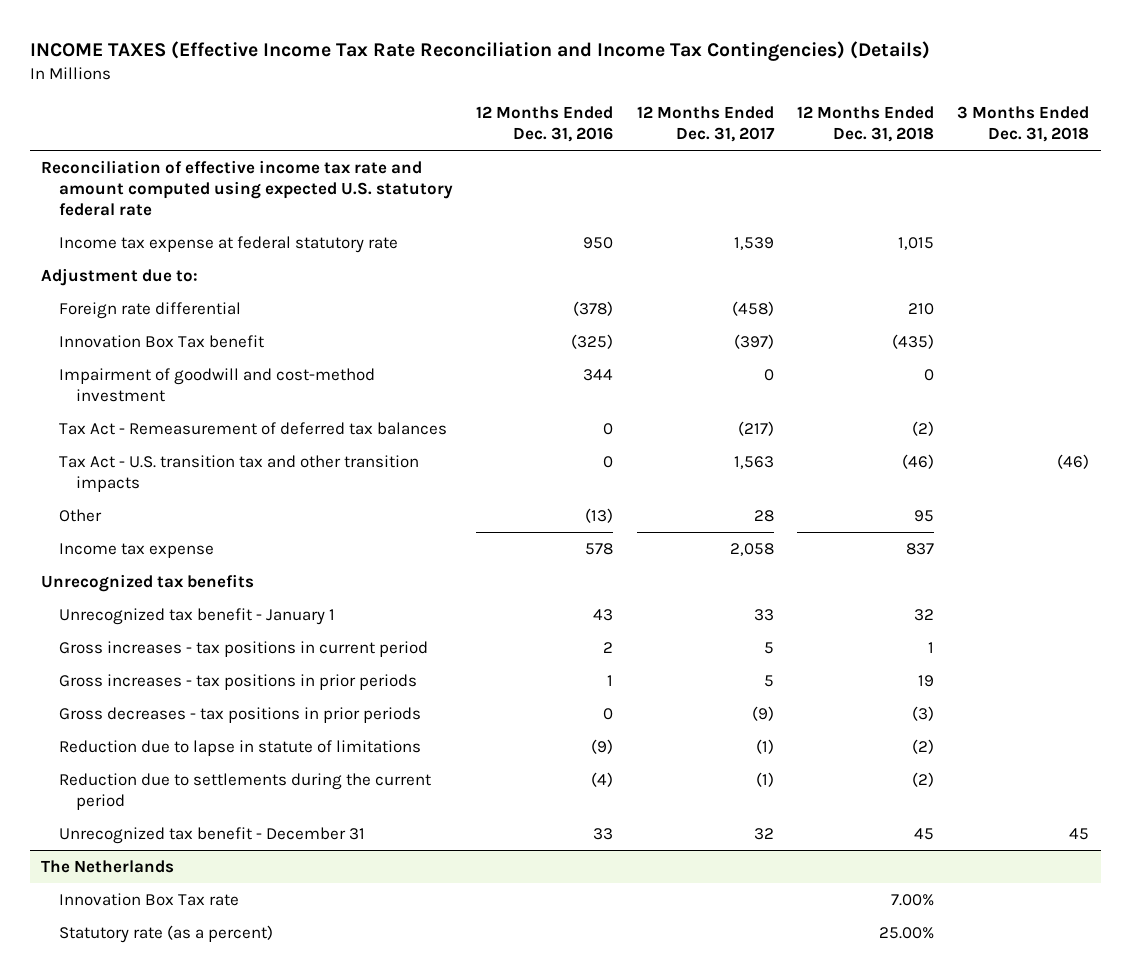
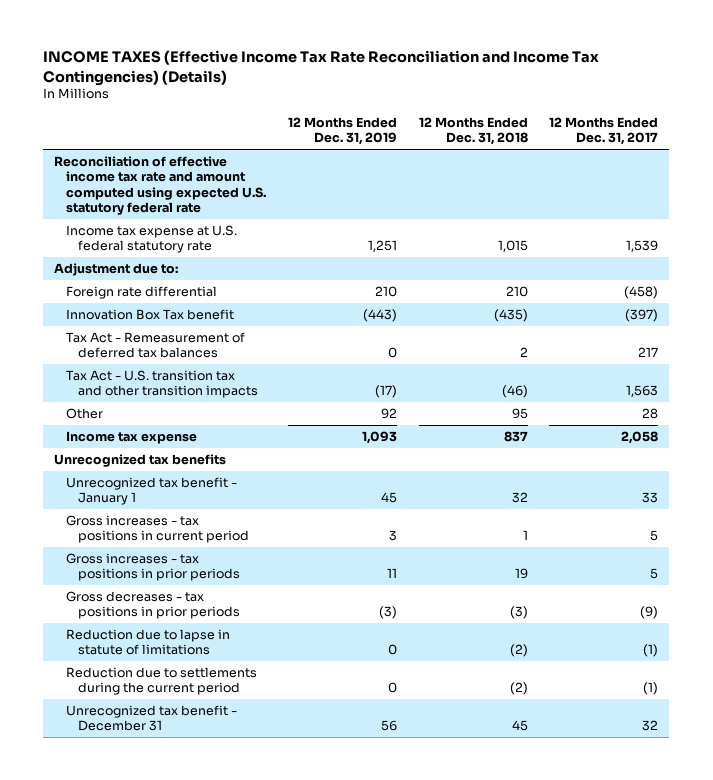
[476,106,614,143] 12 Months Ended Dec. 31, 2016 -> none
[957,106,1090,143] 3 Months Ended Dec. 31, 2018 -> none
none -> [287,116,397,146] 12 Months Ended Dec. 31, 2019
[58,236,398,254] Income tax expense at federal statutory rate -> [66,224,238,254] Income tax expense at U.S. federal statutory rate
[58,368,375,402] Impairment of goodwill and cost-method investment -> none
[737,421,774,437] (217) -> [638,347,659,358] 217
[911,421,934,437] (2) -> [519,347,528,358] 2
[41,860,175,874] The Netherlands -> none
[58,893,239,907] Innovation Box Tax rate -> none
[58,925,273,944] Statutory rate (as a percent) -> none

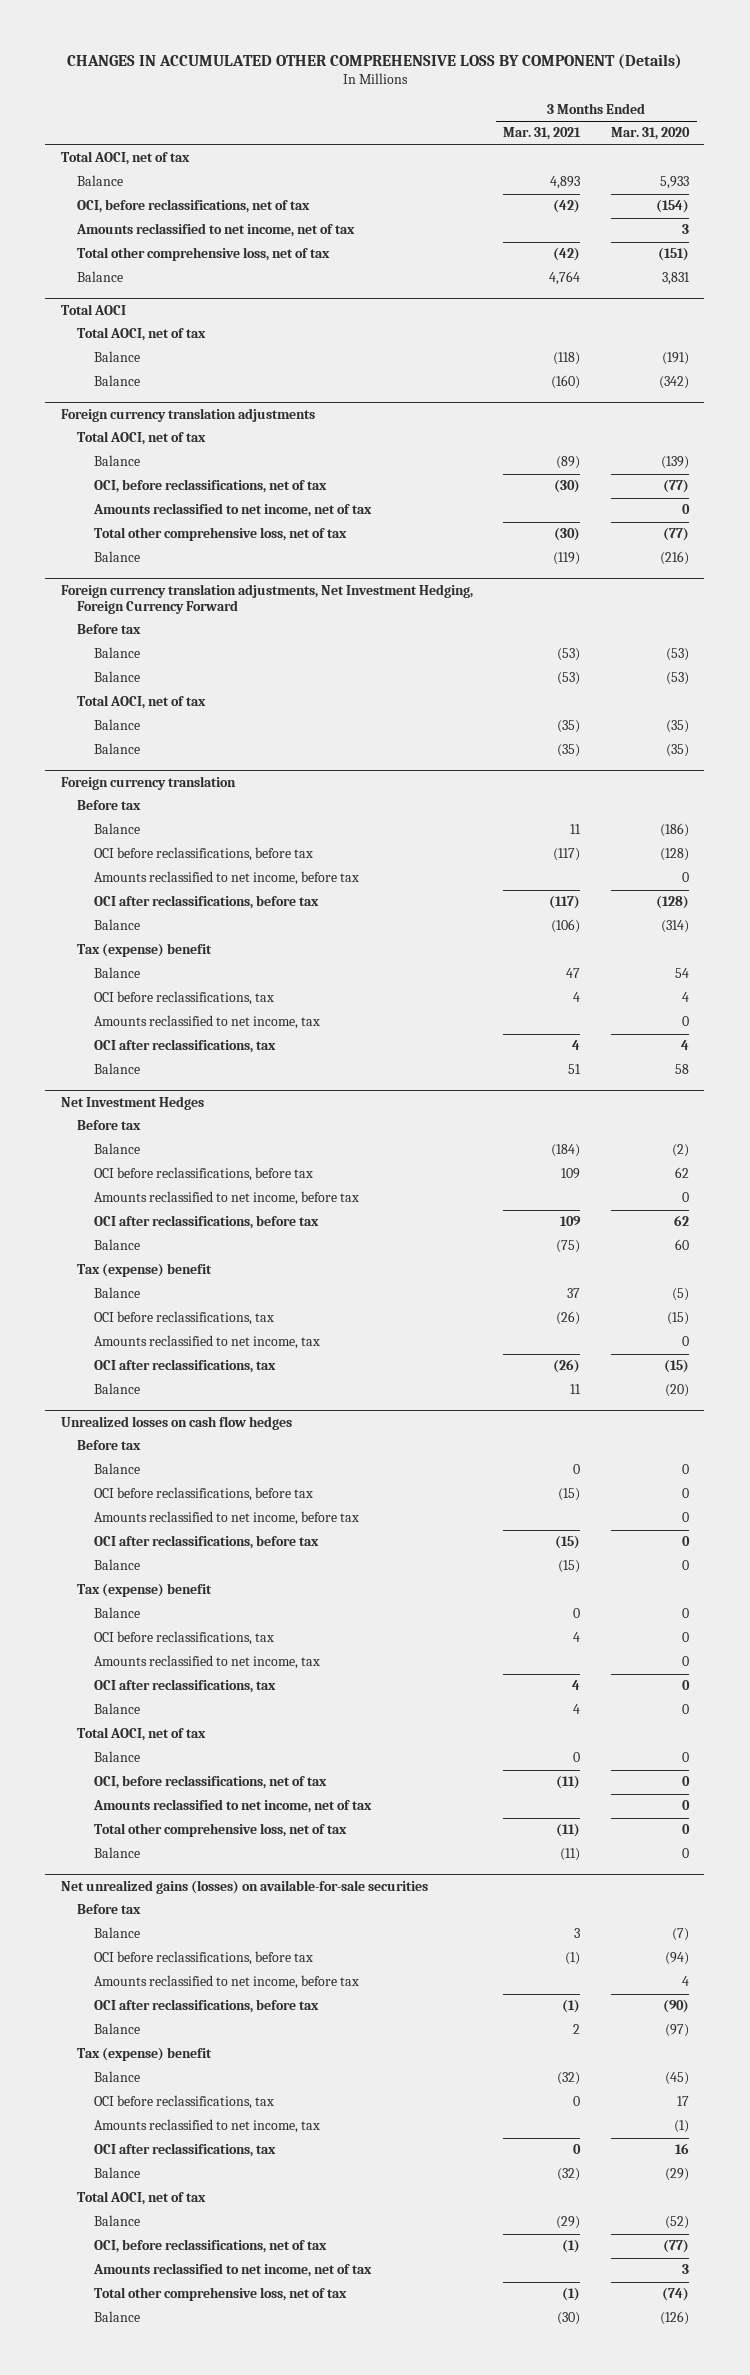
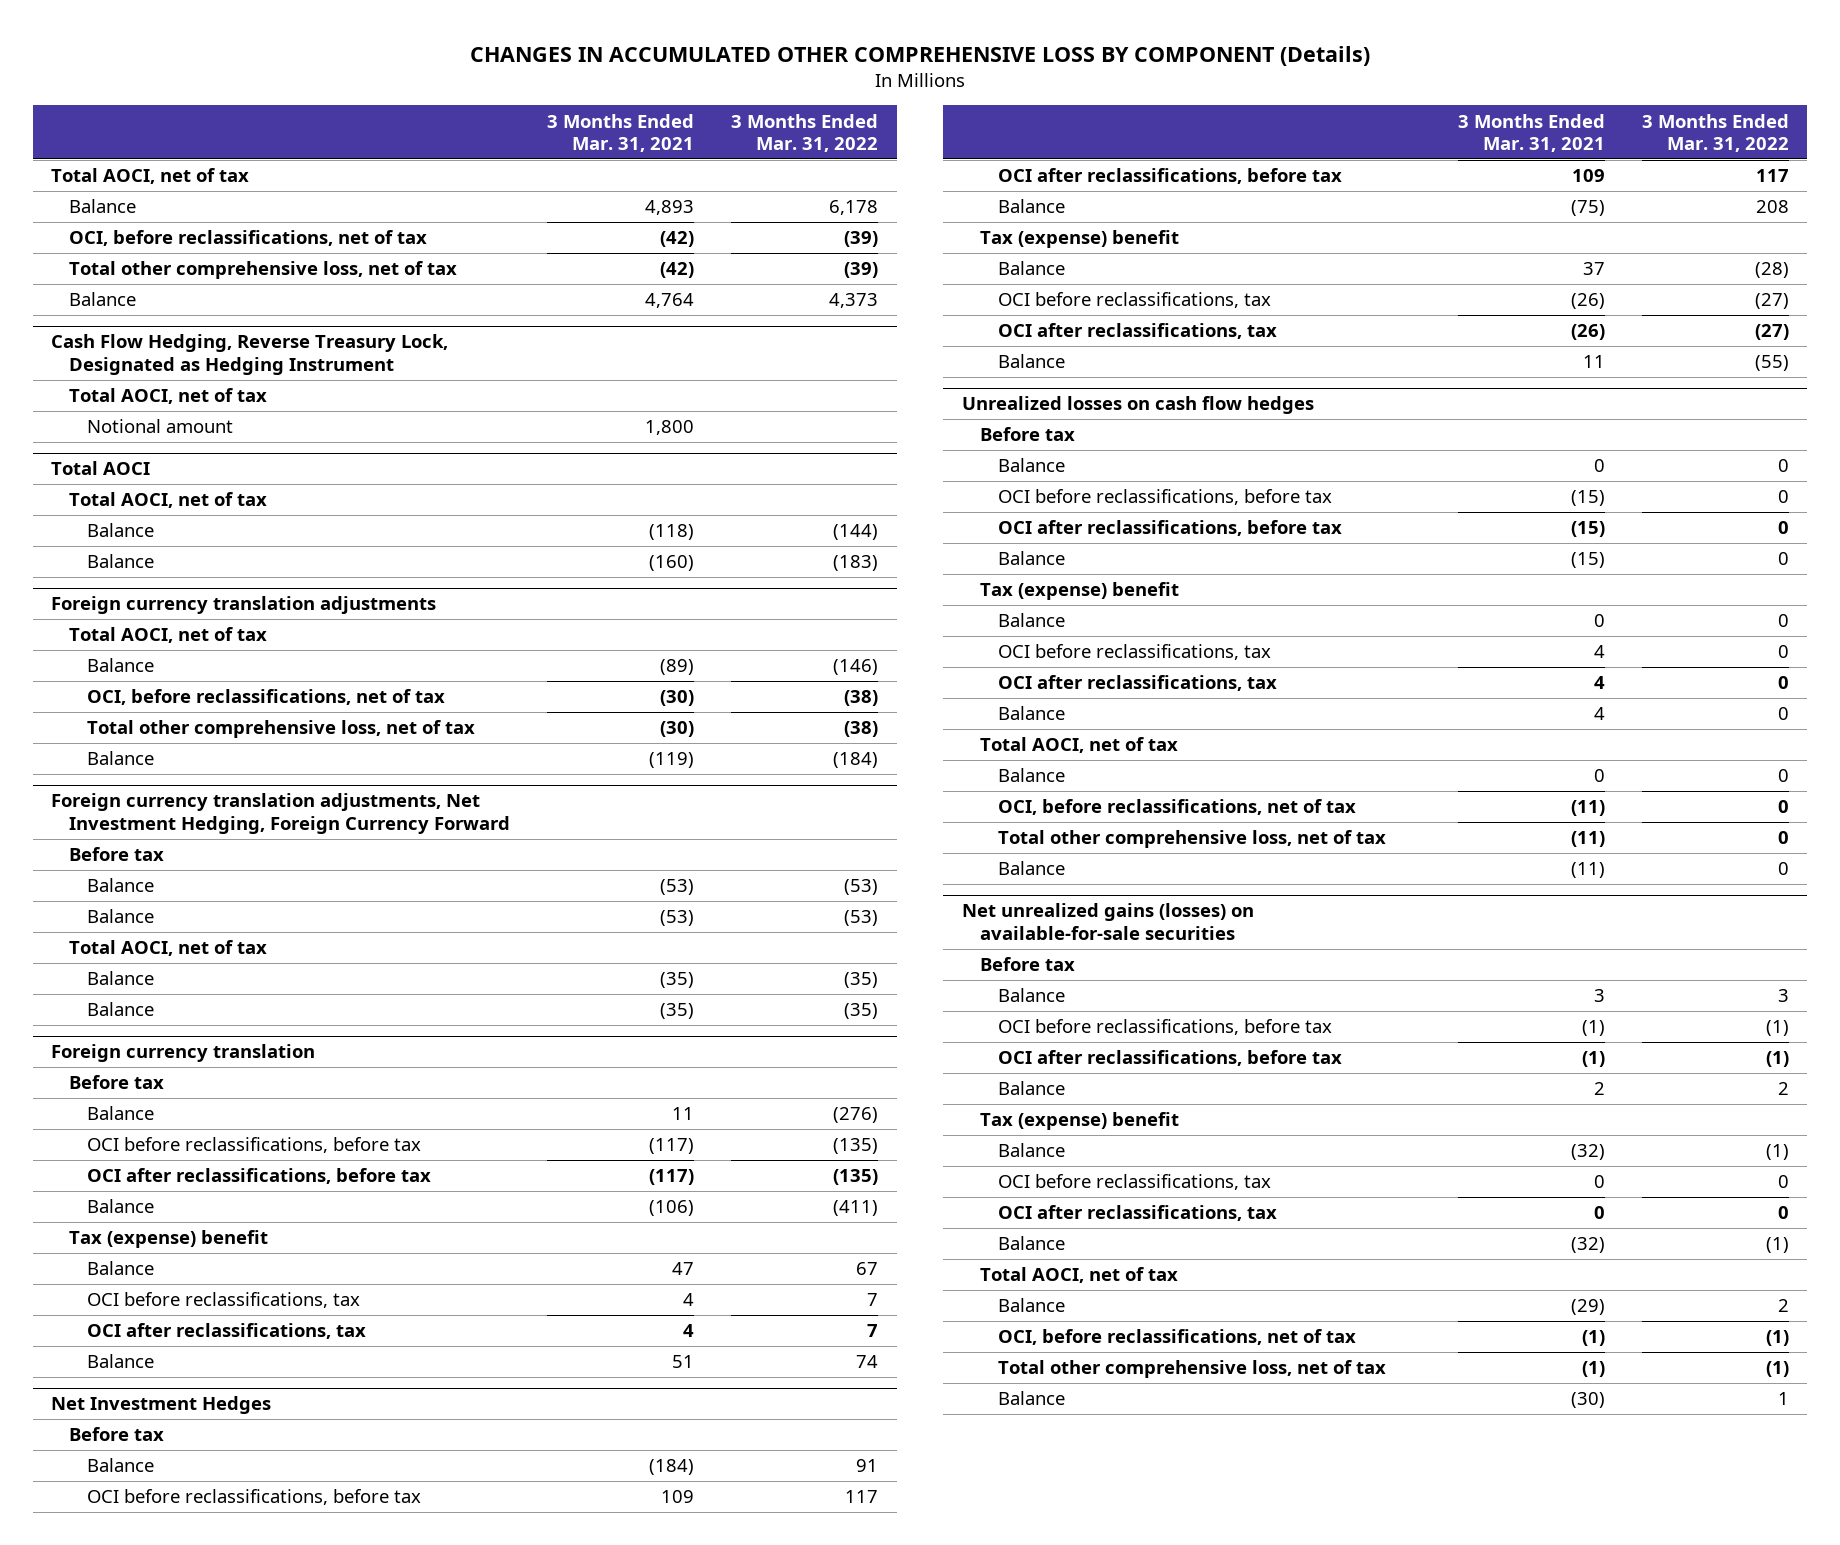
[611,127,691,141] Mar. 31, 2020 -> none
none -> [731,113,879,152] 3 Months Ended Mar. 31, 2022
[76,223,356,238] Amounts reclassified to net income, net of tax -> none
none -> [51,334,449,375] Cash Flow Hedging, Reverse Treasury Lock, Designated as Hedging Instrument
none -> [69,388,268,405] Total AOCI, net of tax
none -> [87,419,234,434] Notional amount
[93,503,373,518] Amounts reclassified to net income, net of tax -> none
[94,871,360,886] Amounts reclassified to net income, before tax -> none
[94,1015,321,1030] Amounts reclassified to net income, tax -> none
[94,1191,360,1206] Amounts reclassified to net income, before tax -> none
[94,1335,321,1350] Amounts reclassified to net income, tax -> none
[94,1511,360,1526] Amounts reclassified to net income, before tax -> none
[94,1655,321,1670] Amounts reclassified to net income, tax -> none
[93,1799,373,1814] Amounts reclassified to net income, net of tax -> none
[94,1975,360,1990] Amounts reclassified to net income, before tax -> none
[94,2119,321,2134] Amounts reclassified to net income, tax -> none
[93,2263,373,2278] Amounts reclassified to net income, net of tax -> none

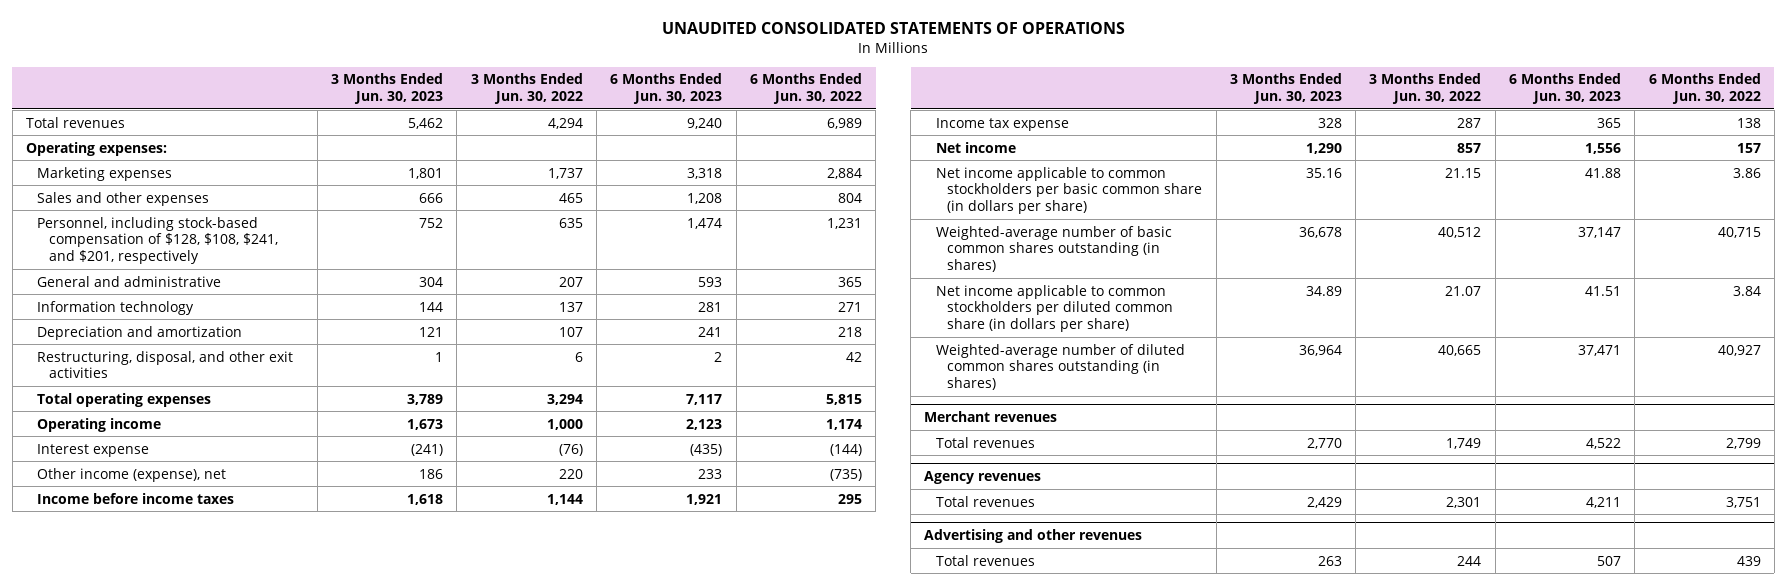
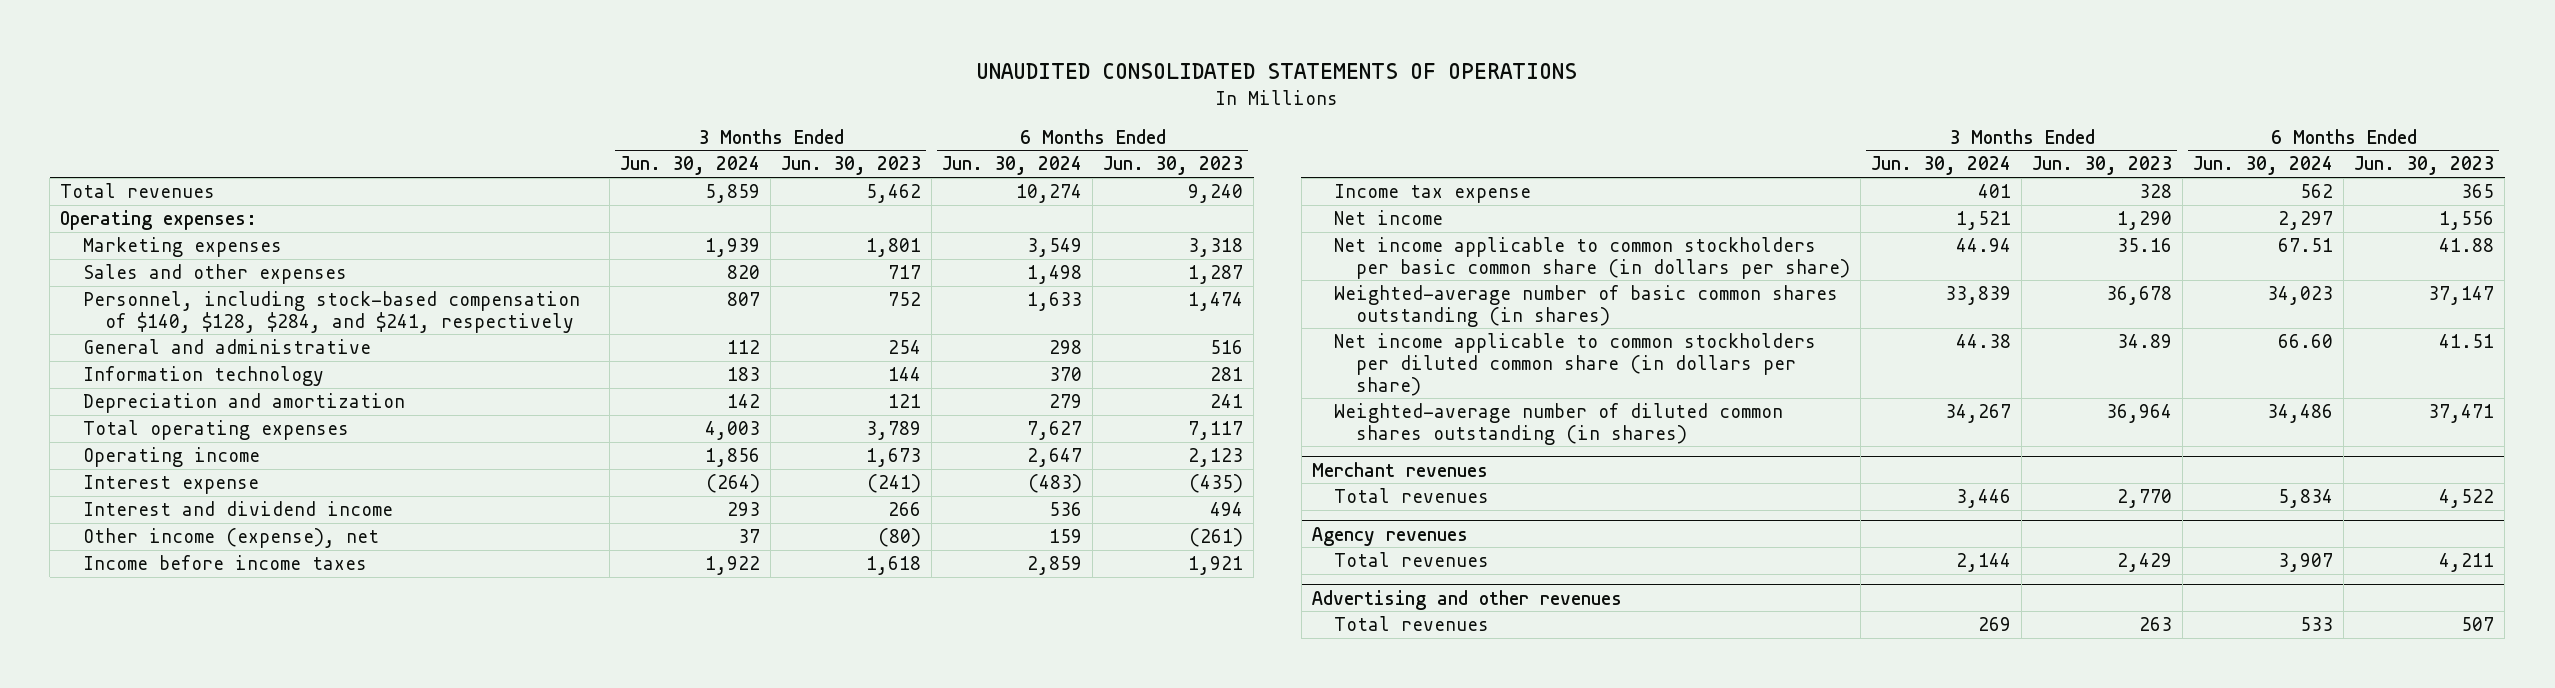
[470,73,583,104] 3 Months Ended Jun. 30, 2022 -> none
[749,73,862,104] 6 Months Ended Jun. 30, 2022 -> none
none -> [620,156,761,176] Jun. 30, 2024
none -> [942,156,1083,176] Jun. 30, 2024
[419,192,444,203] 666 -> [888,264,922,279] 717
[687,192,723,204] 1,208 -> [1188,264,1244,284] 1,287
[37,216,278,265] Personnel, including stock-based compensation of $128, $108, $241, and $201, respectively -> [82,290,580,333] Personnel, including stock-based compensation of $140, $128, $284, and $241, respectively
[419,276,444,287] 304 -> [888,339,922,354] 254
[698,276,723,287] 593 -> [1210,339,1244,354] 516
[37,350,294,379] Restructuring, disposal, and other exit activities -> none
none -> [82,500,393,516] Interest and dividend income
[419,468,444,479] 186 -> [878,527,922,547] (80)
[698,468,723,479] 233 -> [1189,527,1244,547] (261)

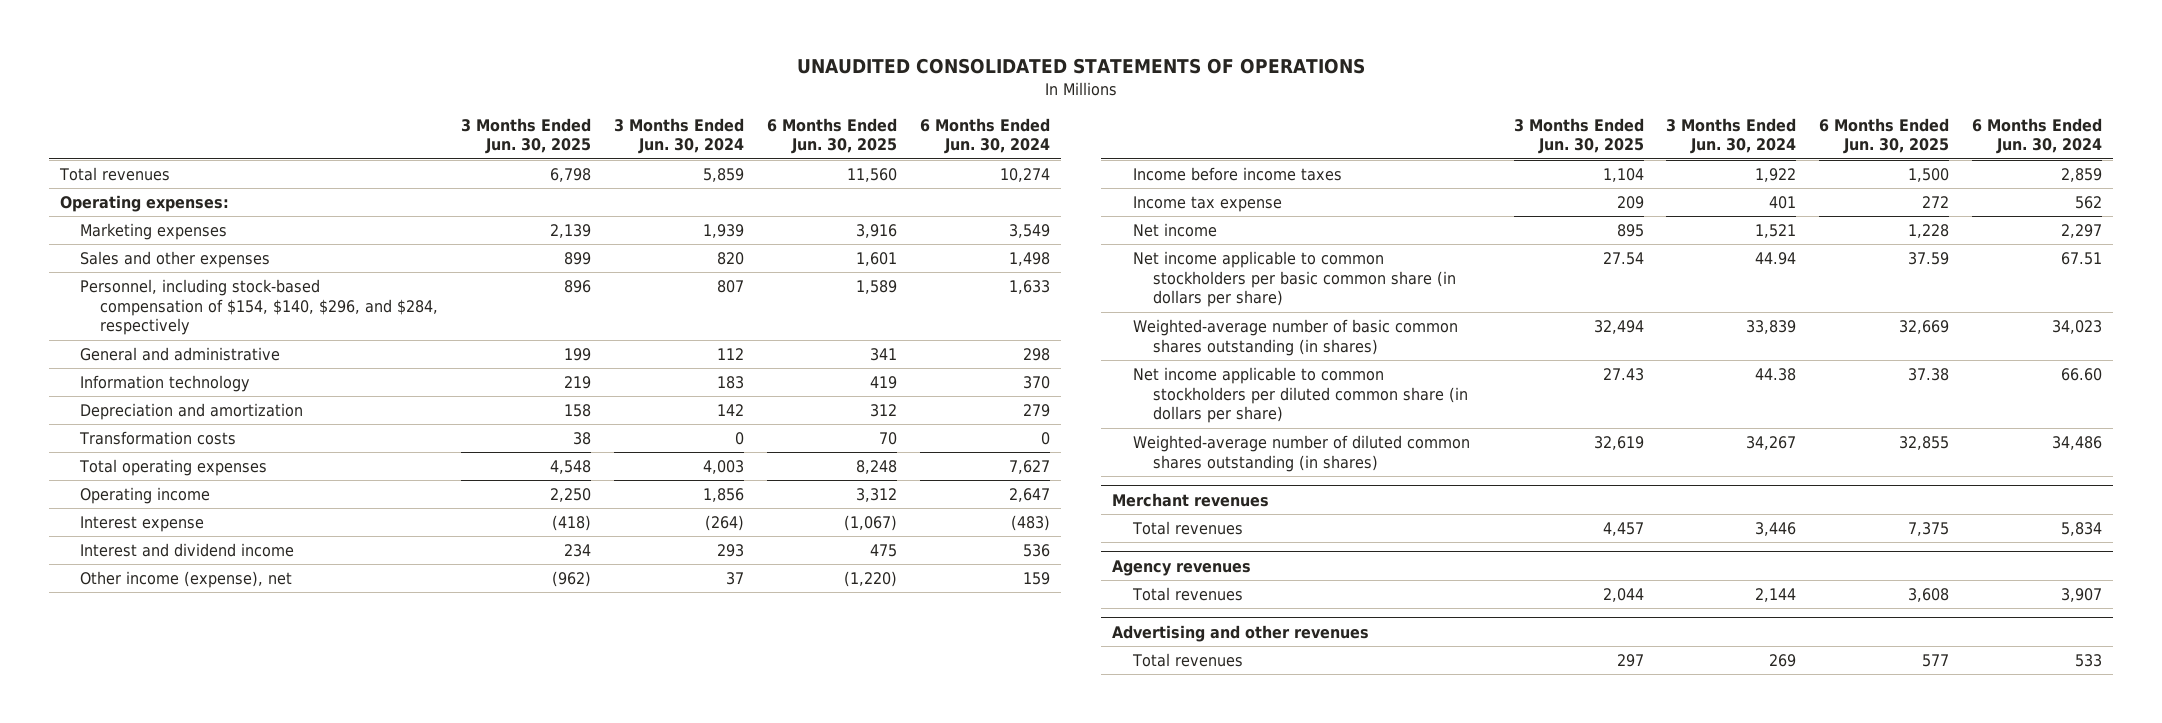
[781,156,922,176] Jun. 30, 2023 -> none
[1103,156,1244,176] Jun. 30, 2023 -> none
none -> [461,117,592,155] 3 Months Ended Jun. 30, 2025
none -> [766,117,897,155] 6 Months Ended Jun. 30, 2025
[82,290,580,333] Personnel, including stock-based compensation of $140, $128, $284, and $241, respectively -> [80,279,439,336] Personnel, including stock-based compensation of $154, $140, $296, and $284, respectively
none -> [79,431,237,446] Transformation costs

